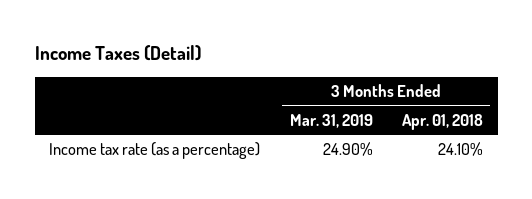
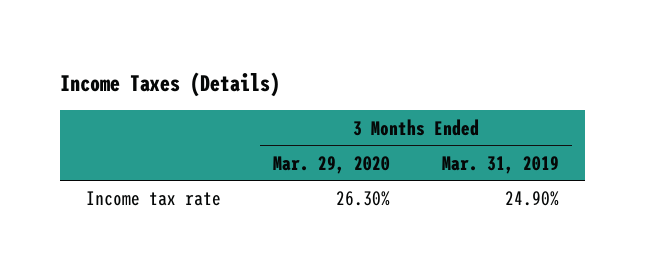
[34,45,201,62] Income Taxes (Detail) -> [60,71,281,97] Income Taxes (Details)
[402,113,484,130] Apr. 01, 2018 -> none
none -> [272,155,390,174] Mar. 29, 2020
[49,142,261,160] Income tax rate (as a percentage) -> [86,191,222,207] Income tax rate

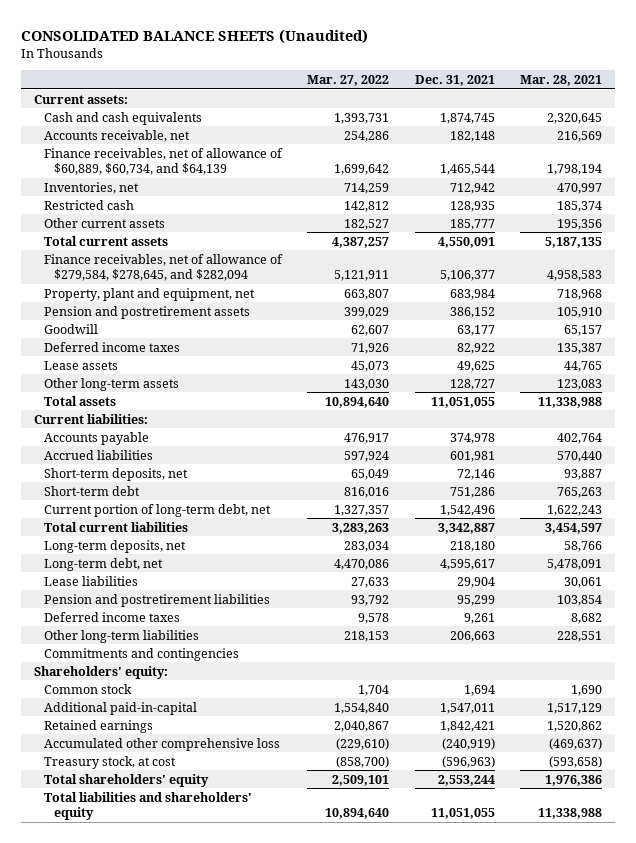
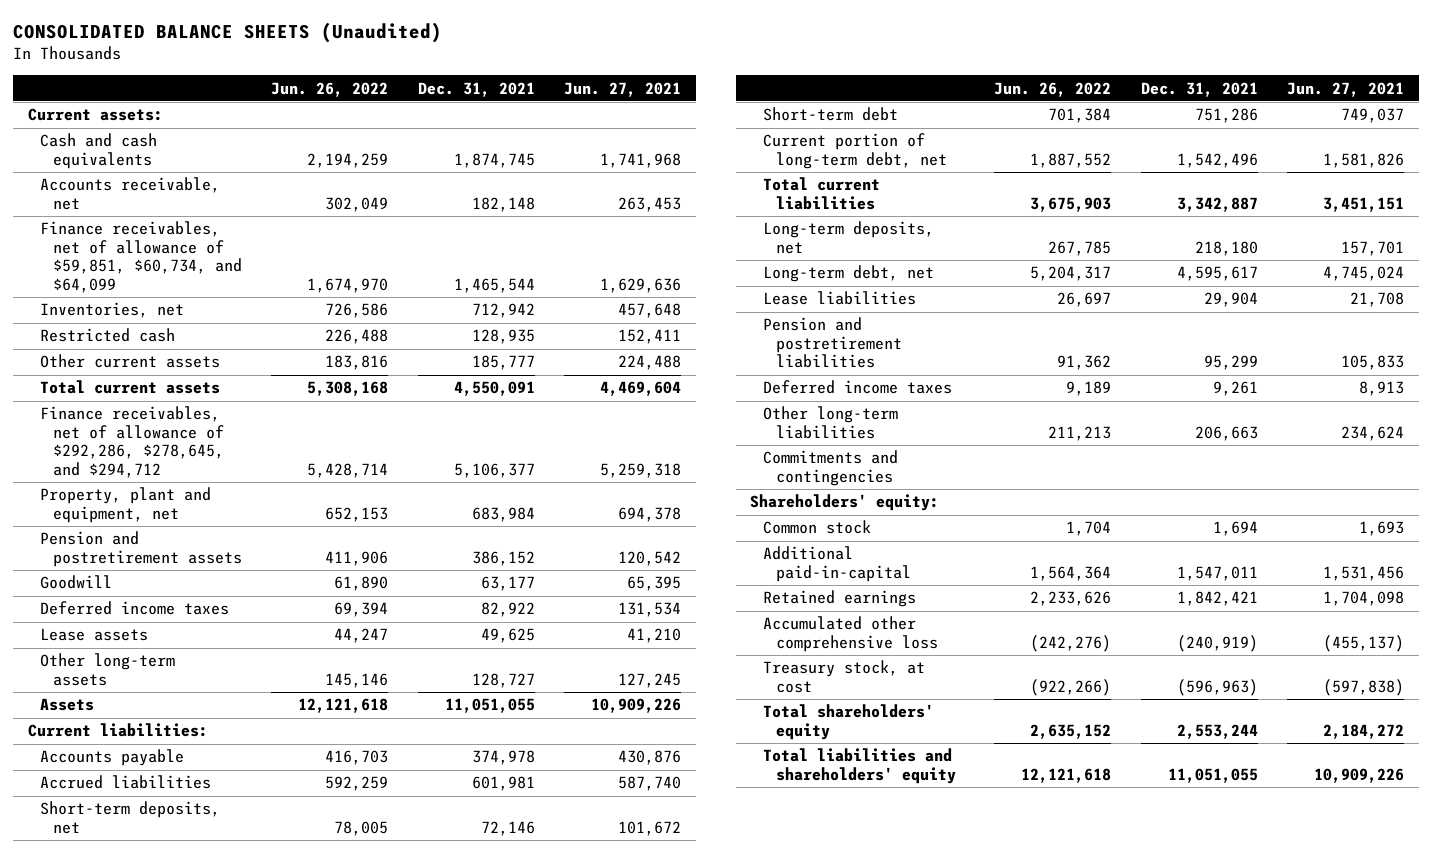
[307,75,390,87] Mar. 27, 2022 -> none
[520,75,603,87] Mar. 28, 2021 -> none
none -> [271,81,389,97] Jun. 26, 2022
none -> [564,81,682,97] Jun. 27, 2021
[43,147,283,176] Finance receivables, net of allowance of $60,889, $60,734, and $64,139 -> [40,221,242,293] Finance receivables, net of allowance of $59,851, $60,734, and $64,099
[43,253,283,282] Finance receivables, net of allowance of $279,584, $278,645, and $282,094 -> [40,406,224,478] Finance receivables, net of allowance of $292,286, $278,645, and $294,712
[43,395,116,406] Total assets -> [40,698,95,712] Assets

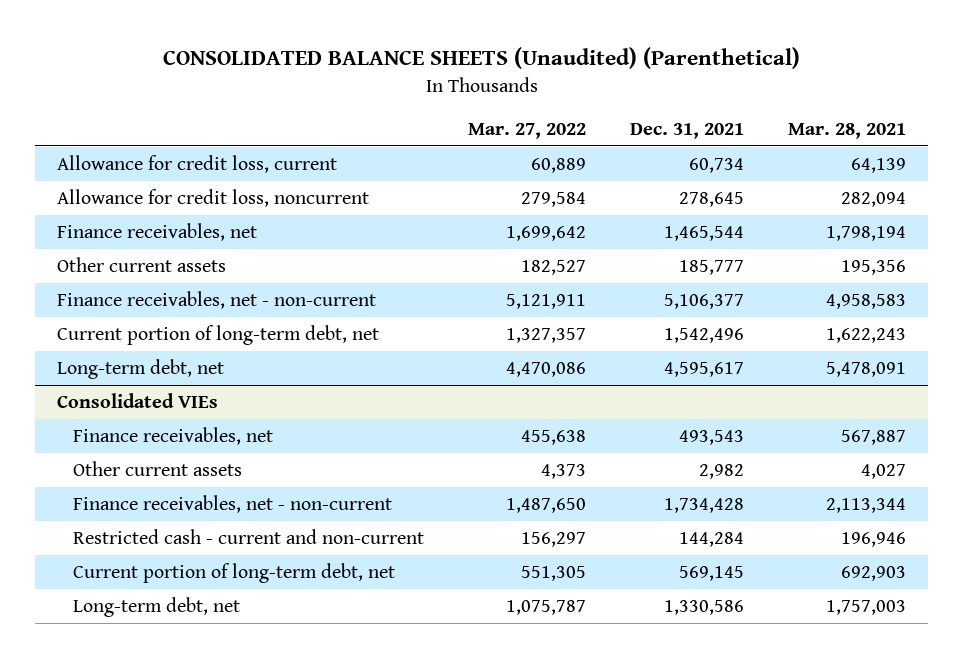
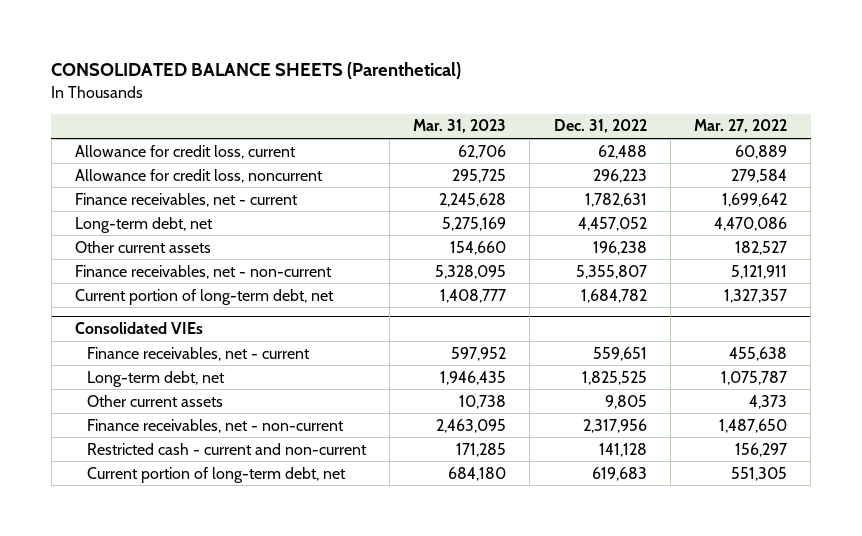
[162,47,800,70] CONSOLIDATED BALANCE SHEETS (Unaudited) (Parenthetical) -> [51,62,462,80] CONSOLIDATED BALANCE SHEETS (Parenthetical)
[630,122,745,139] Dec. 31, 2021 -> none
[788,122,907,139] Mar. 28, 2021 -> none
none -> [413,119,507,134] Mar. 31, 2023
none -> [553,119,647,134] Dec. 31, 2022
[56,223,257,242] Finance receivables, net -> [75,192,299,207] Finance receivables, net - current
[56,359,224,380] Long-term debt, net -> [75,216,214,233] Long-term debt, net
[72,427,273,446] Finance receivables, net -> [86,346,310,361] Finance receivables, net - current
[72,597,240,618] Long-term debt, net -> [86,370,225,387] Long-term debt, net

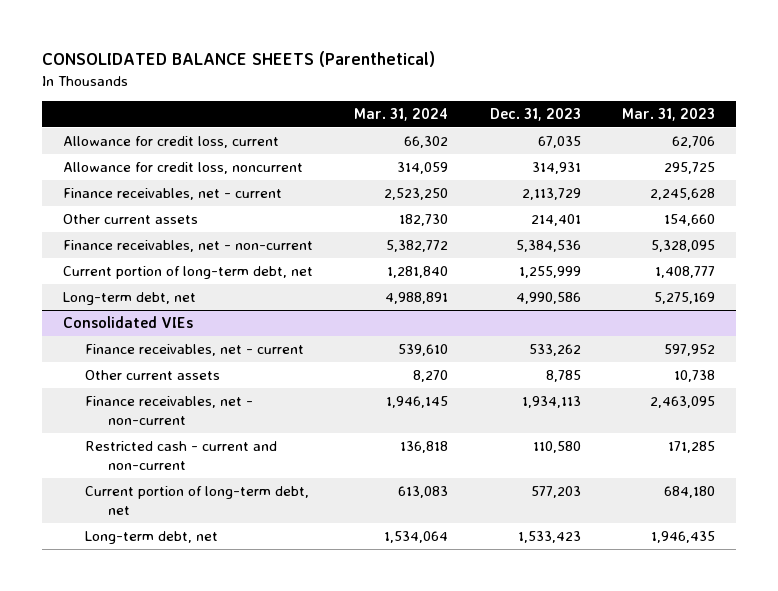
[553,119,647,134] Dec. 31, 2022 -> none
[694,119,788,134] Mar. 27, 2022 -> none
none -> [354,107,449,121] Mar. 31, 2024
none -> [489,107,581,121] Dec. 31, 2023
[75,216,214,233] Long-term debt, net -> [62,292,196,306] Long-term debt, net
[86,370,225,387] Long-term debt, net -> [85,531,219,545] Long-term debt, net

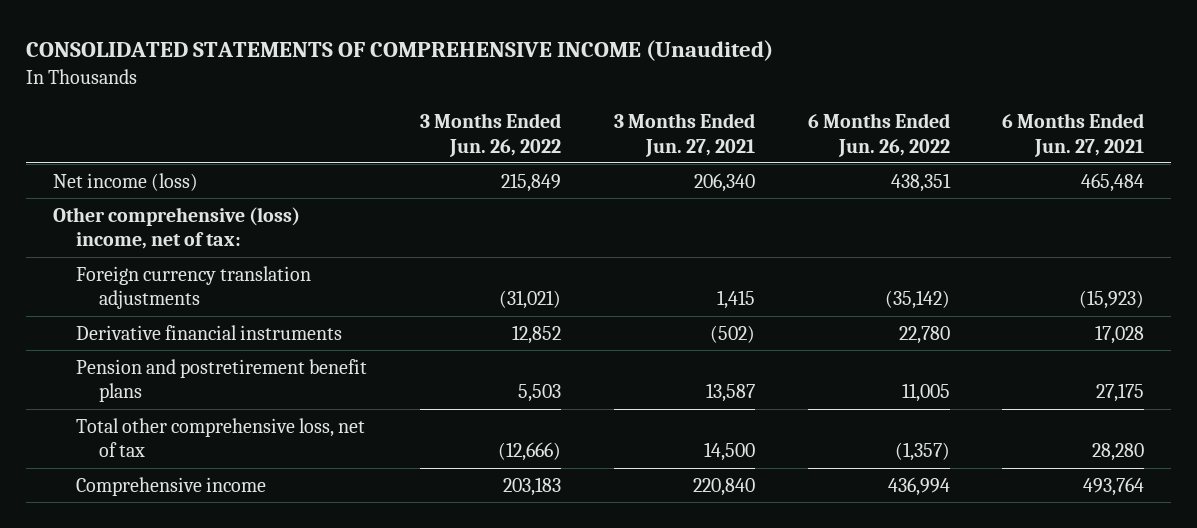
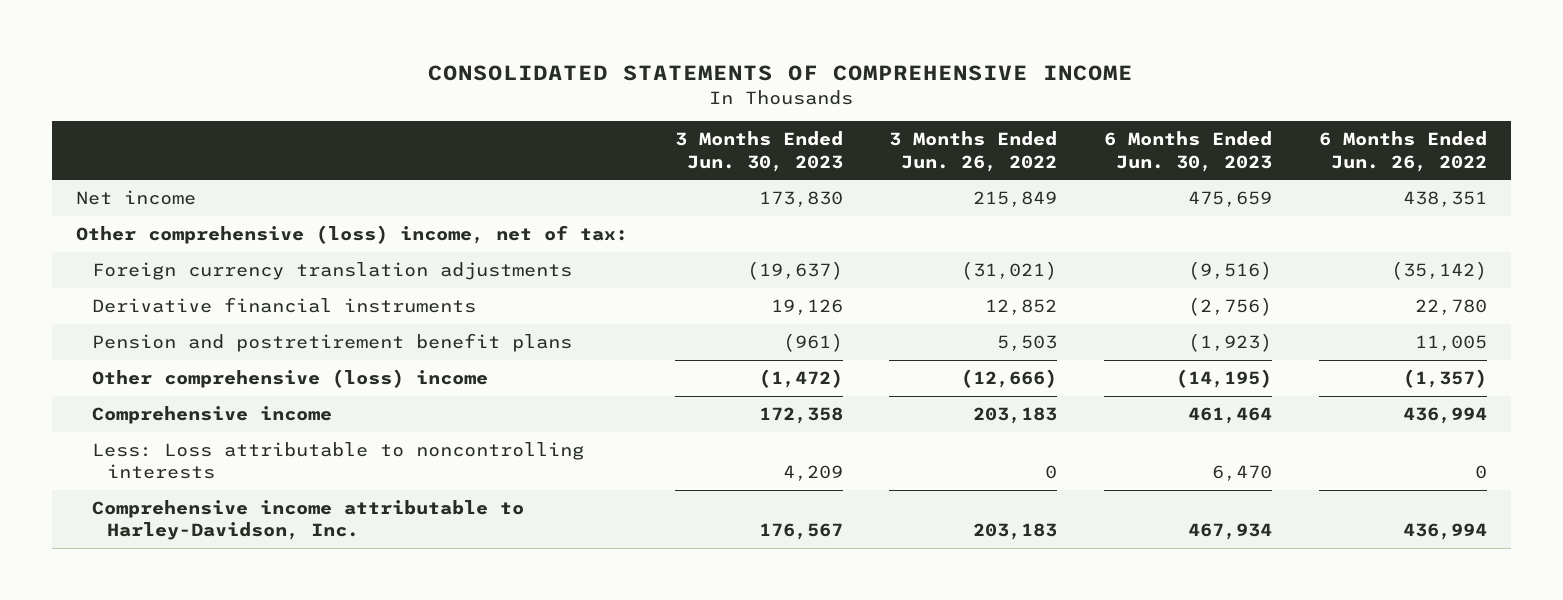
[26,40,774,62] CONSOLIDATED STATEMENTS OF COMPREHENSIVE INCOME (Unaudited) -> [428,64,1134,81] CONSOLIDATED STATEMENTS OF COMPREHENSIVE INCOME
[613,113,755,157] 3 Months Ended Jun. 27, 2021 -> none
[1002,113,1145,157] 6 Months Ended Jun. 27, 2021 -> none
none -> [674,131,843,172] 3 Months Ended Jun. 30, 2023
none -> [1104,131,1273,172] 6 Months Ended Jun. 30, 2023
[52,172,198,191] Net income (loss) -> [75,189,196,205] Net income
[75,417,365,458] Total other comprehensive loss, net of tax -> [91,368,488,388] Other comprehensive (loss) income
none -> [91,441,584,480] Less: Loss attributable to noncontrolling interests
none -> [91,499,524,541] Comprehensive income attributable to Harley-Davidson, Inc.

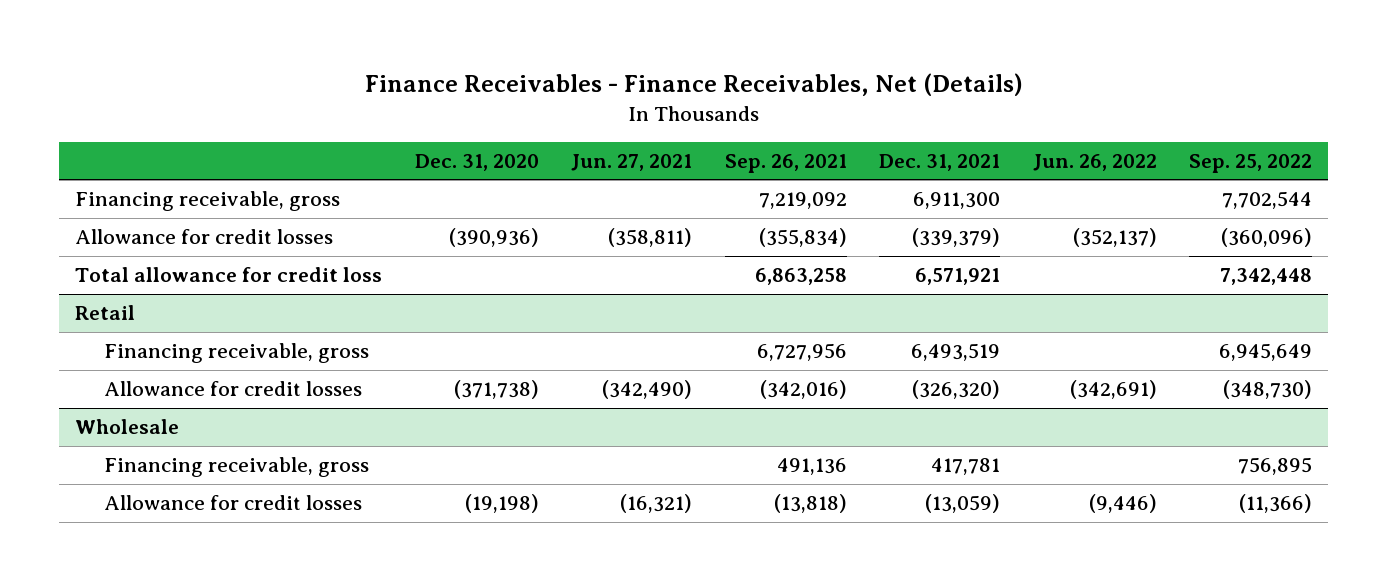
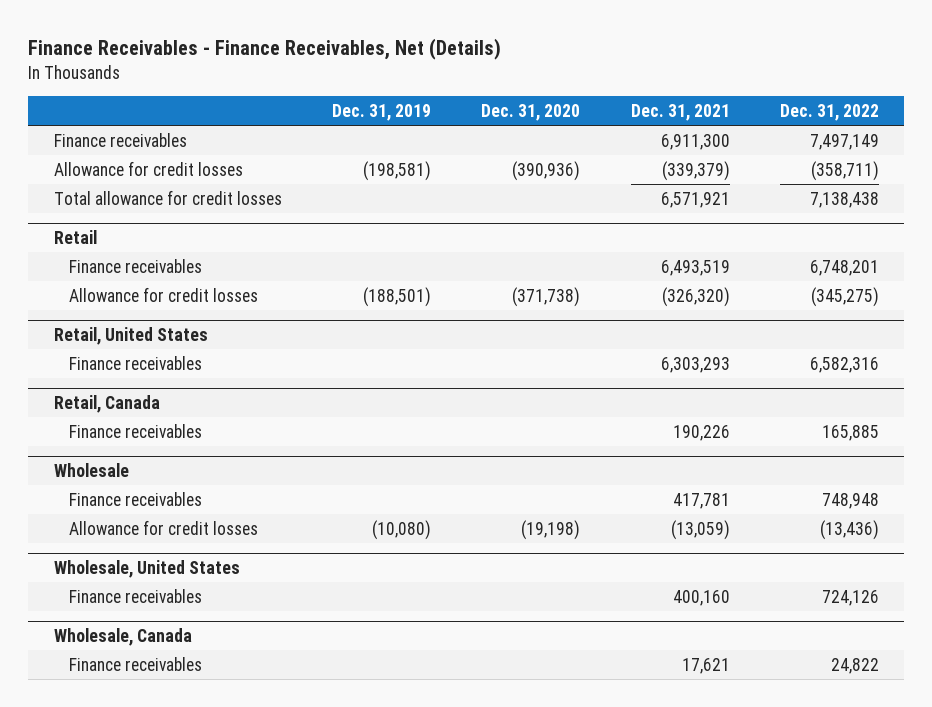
[571,153,693,171] Jun. 27, 2021 -> none
[724,153,847,173] Sep. 26, 2021 -> none
[1032,153,1157,171] Jun. 26, 2022 -> none
[1189,153,1313,173] Sep. 25, 2022 -> none
none -> [331,103,431,121] Dec. 31, 2019
none -> [779,103,879,121] Dec. 31, 2022
[75,191,341,212] Financing receivable, gross -> [53,132,187,147] Finance receivables
[75,267,383,283] Total allowance for credit loss -> [53,189,282,205] Total allowance for credit losses
[103,343,369,364] Financing receivable, gross -> [68,258,202,273] Finance receivables
none -> [53,326,208,345] Retail, United States
none -> [68,355,202,370] Finance receivables
none -> [53,394,160,413] Retail, Canada
none -> [68,423,202,438] Finance receivables
[103,457,369,478] Financing receivable, gross -> [68,491,202,506] Finance receivables
none -> [53,559,240,578] Wholesale, United States
none -> [68,588,202,603] Finance receivables
none -> [53,627,192,646] Wholesale, Canada
none -> [68,656,202,671] Finance receivables

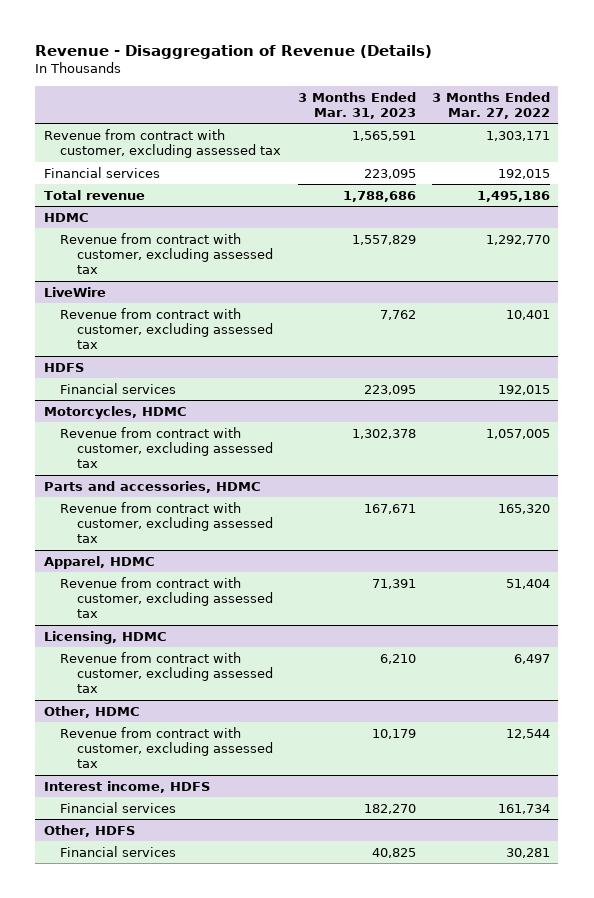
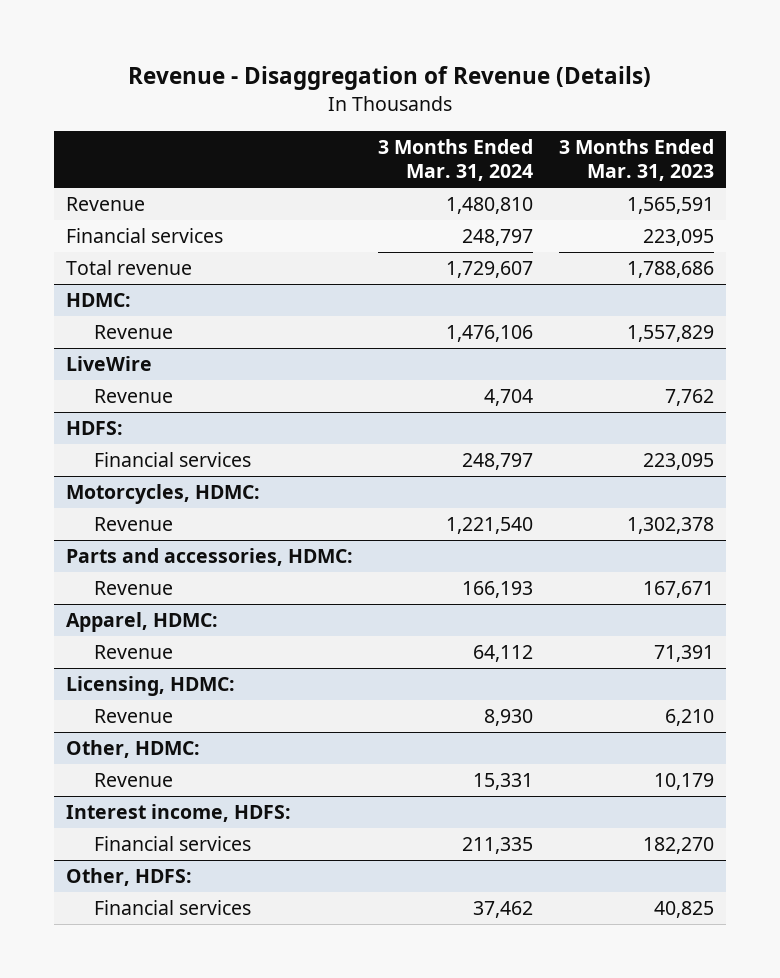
[432,91,551,119] 3 Months Ended Mar. 27, 2022 -> none
none -> [378,138,534,182] 3 Months Ended Mar. 31, 2024
[43,128,282,159] Revenue from contract with customer, excluding assessed tax -> [66,196,146,211] Revenue
[43,212,89,222] HDMC -> [66,292,132,307] HDMC:
[60,232,274,275] Revenue from contract with customer, excluding assessed tax -> [94,324,174,339] Revenue
[60,307,274,350] Revenue from contract with customer, excluding assessed tax -> [94,388,174,403] Revenue
[43,362,84,372] HDFS -> [66,420,124,435] HDFS:
[43,405,187,419] Motorcycles, HDMC -> [66,483,261,504] Motorcycles, HDMC:
[60,426,274,469] Revenue from contract with customer, excluding assessed tax -> [94,516,174,531] Revenue
[43,480,261,493] Parts and accessories, HDMC -> [66,547,354,566] Parts and accessories, HDMC:
[60,501,274,544] Revenue from contract with customer, excluding assessed tax -> [94,580,174,595] Revenue
[43,555,155,569] Apparel, HDMC -> [66,611,219,632] Apparel, HDMC:
[60,576,274,619] Revenue from contract with customer, excluding assessed tax -> [94,644,174,659] Revenue
[43,630,167,644] Licensing, HDMC -> [66,675,236,696] Licensing, HDMC:
[60,651,274,694] Revenue from contract with customer, excluding assessed tax -> [94,708,174,723] Revenue
[43,705,140,718] Other, HDMC -> [66,739,201,758] Other, HDMC:
[60,726,274,769] Revenue from contract with customer, excluding assessed tax -> [94,772,174,787] Revenue
[43,780,210,793] Interest income, HDFS -> [66,803,292,822] Interest income, HDFS:
[43,824,135,837] Other, HDFS -> [66,867,193,886] Other, HDFS:

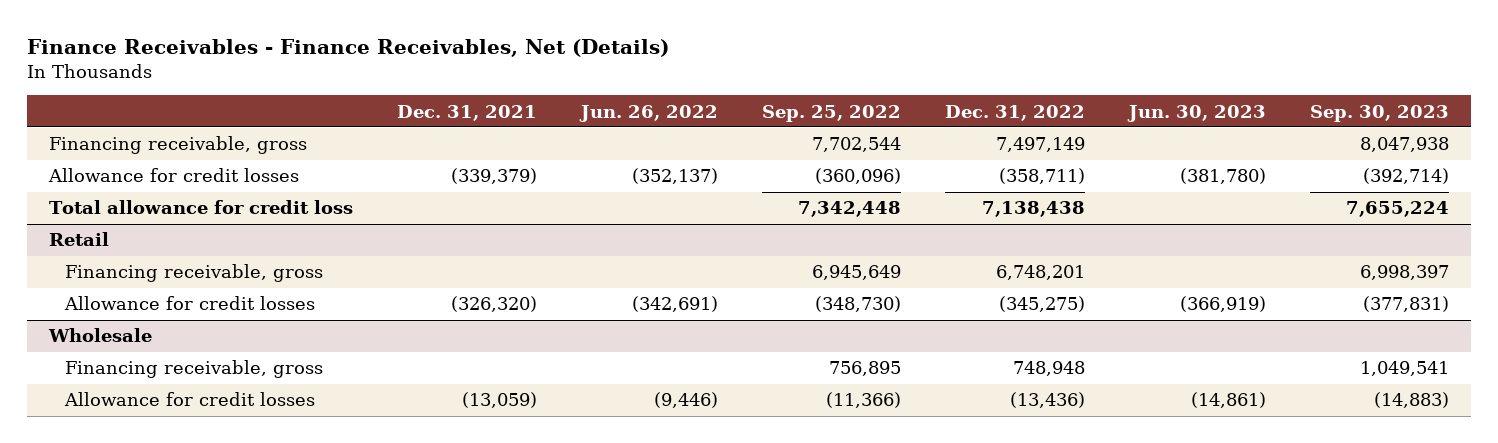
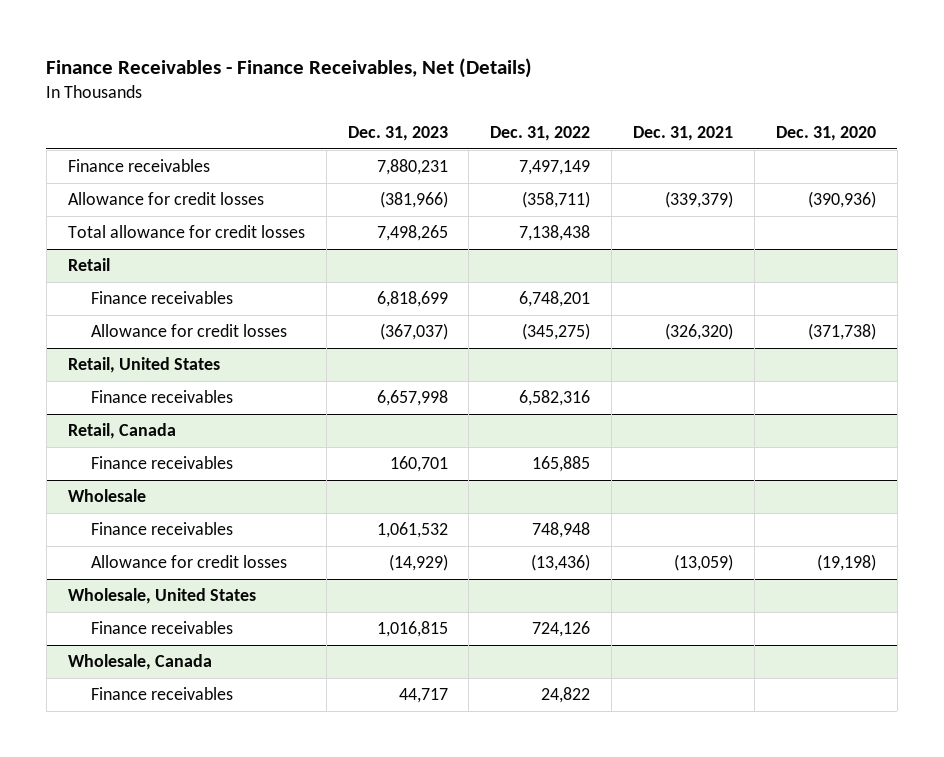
[579,104,719,122] Jun. 26, 2022 -> none
[762,104,902,122] Sep. 25, 2022 -> none
[1127,104,1267,122] Jun. 30, 2023 -> none
[1310,104,1450,122] Sep. 30, 2023 -> none
none -> [347,126,448,142] Dec. 31, 2023
none -> [775,126,876,142] Dec. 31, 2020
[49,136,308,155] Financing receivable, gross -> [67,159,210,173] Finance receivables
[49,200,354,215] Total allowance for credit loss -> [67,225,305,239] Total allowance for credit losses
[64,264,323,283] Financing receivable, gross -> [90,291,233,305] Finance receivables
none -> [67,357,220,374] Retail, United States
none -> [90,390,233,404] Finance receivables
none -> [67,423,176,440] Retail, Canada
none -> [90,456,233,470] Finance receivables
[64,360,323,379] Financing receivable, gross -> [90,522,233,536] Finance receivables
none -> [67,588,256,605] Wholesale, United States
none -> [90,621,233,635] Finance receivables
none -> [67,654,212,671] Wholesale, Canada
none -> [90,687,233,701] Finance receivables

